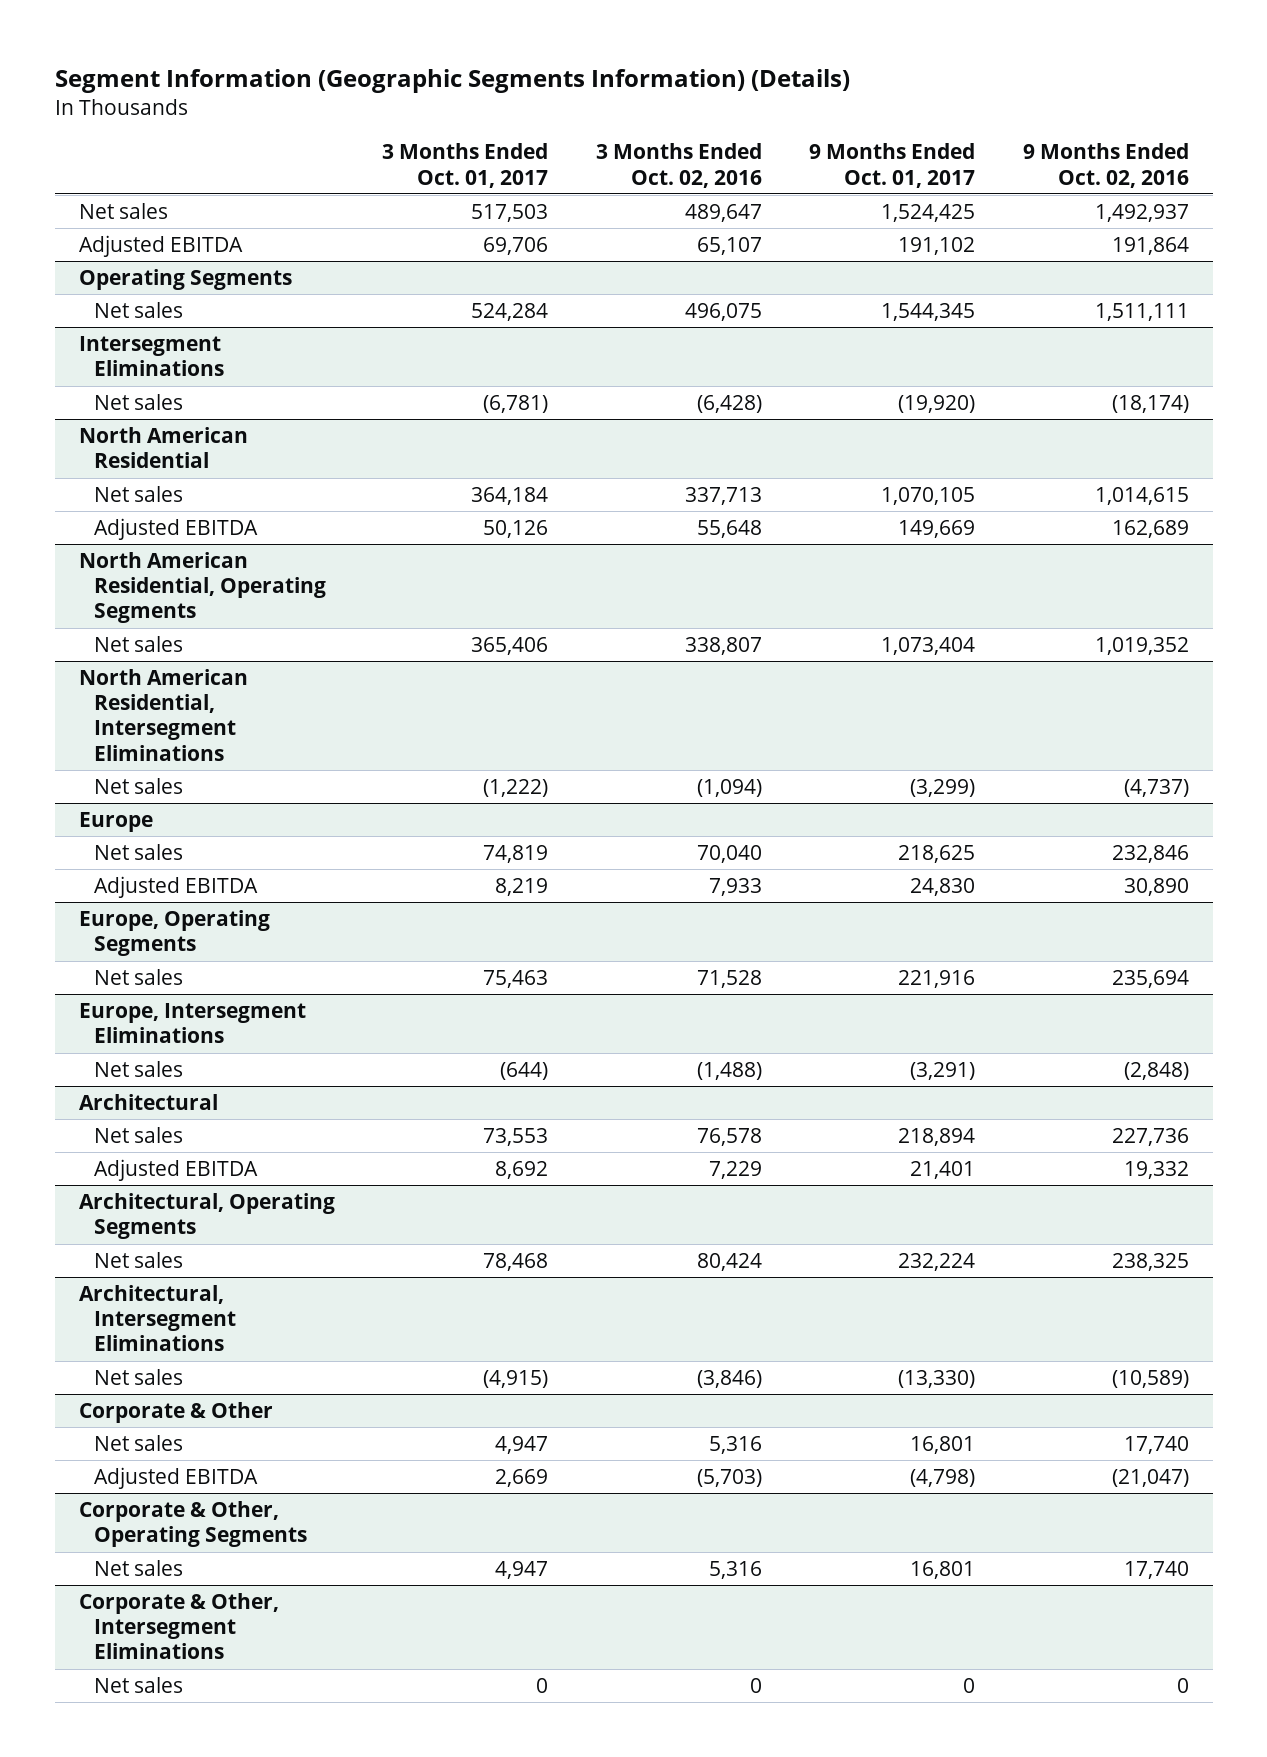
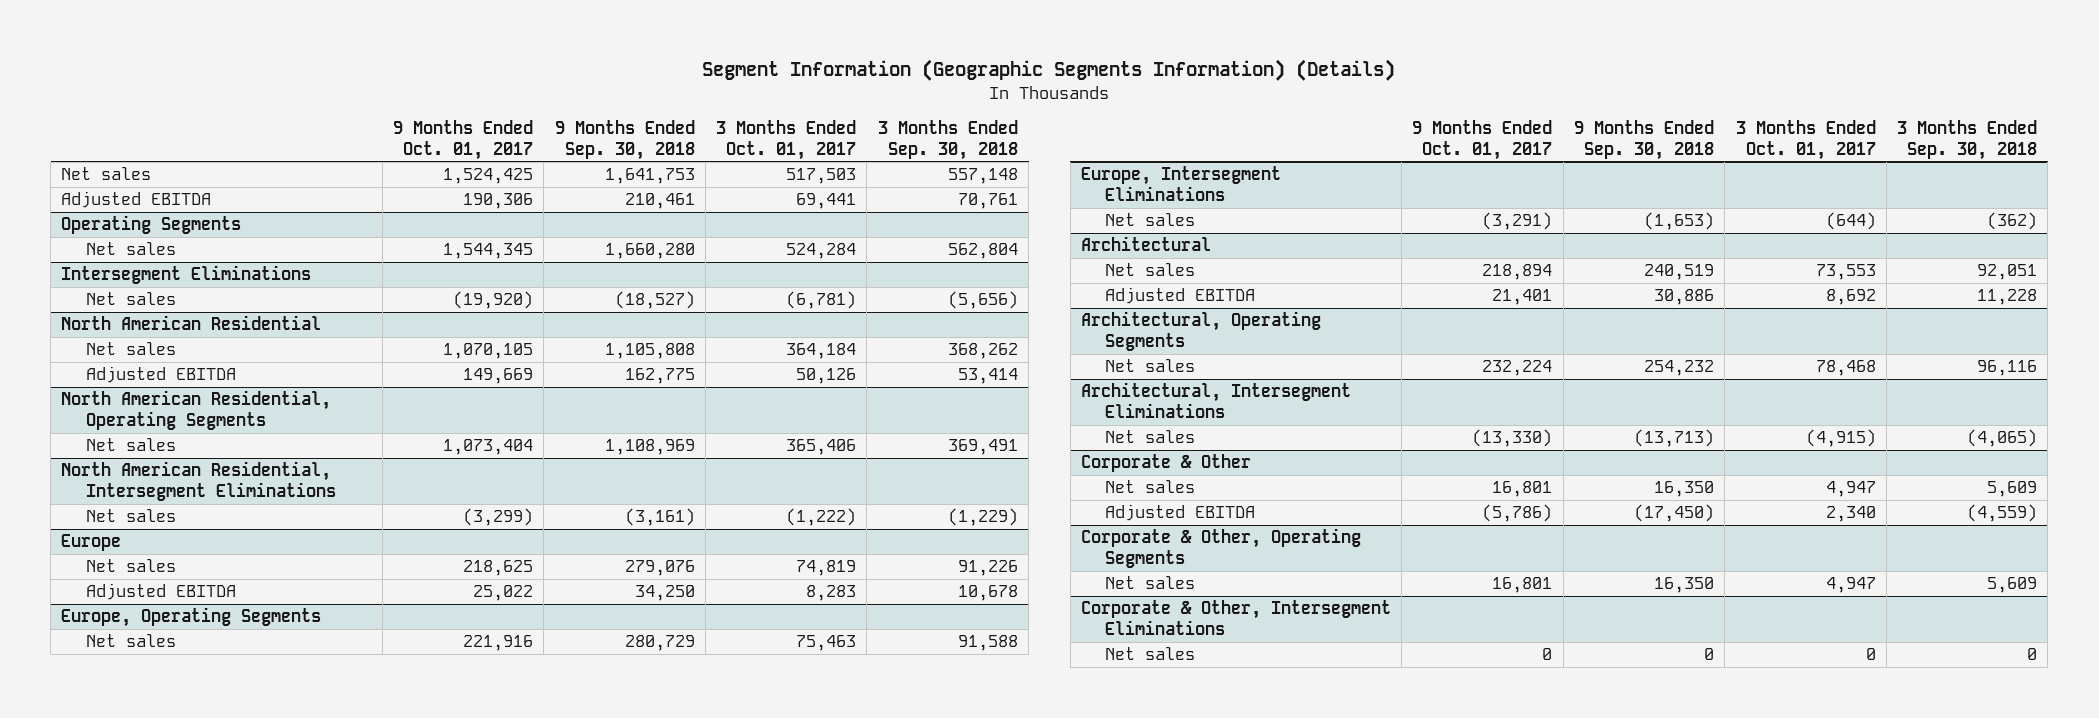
[595,143,762,188] 3 Months Ended Oct. 02, 2016 -> none
[1022,143,1189,188] 9 Months Ended Oct. 02, 2016 -> none
none -> [554,119,695,160] 9 Months Ended Sep. 30, 2018
none -> [877,119,1018,160] 3 Months Ended Sep. 30, 2018
[483,236,549,255] 69,706 -> [796,193,857,210] 69,441
[898,236,976,255] 191,102 -> [463,193,534,210] 190,306
[495,877,549,896] 8,219 -> [806,585,857,602] 8,283
[910,877,976,896] 24,830 -> [473,585,534,602] 25,022
[495,1468,549,1487] 2,669 -> [1825,506,1876,523] 2,340
[910,1468,976,1487] (4,798) -> [1482,504,1553,523] (5,786)

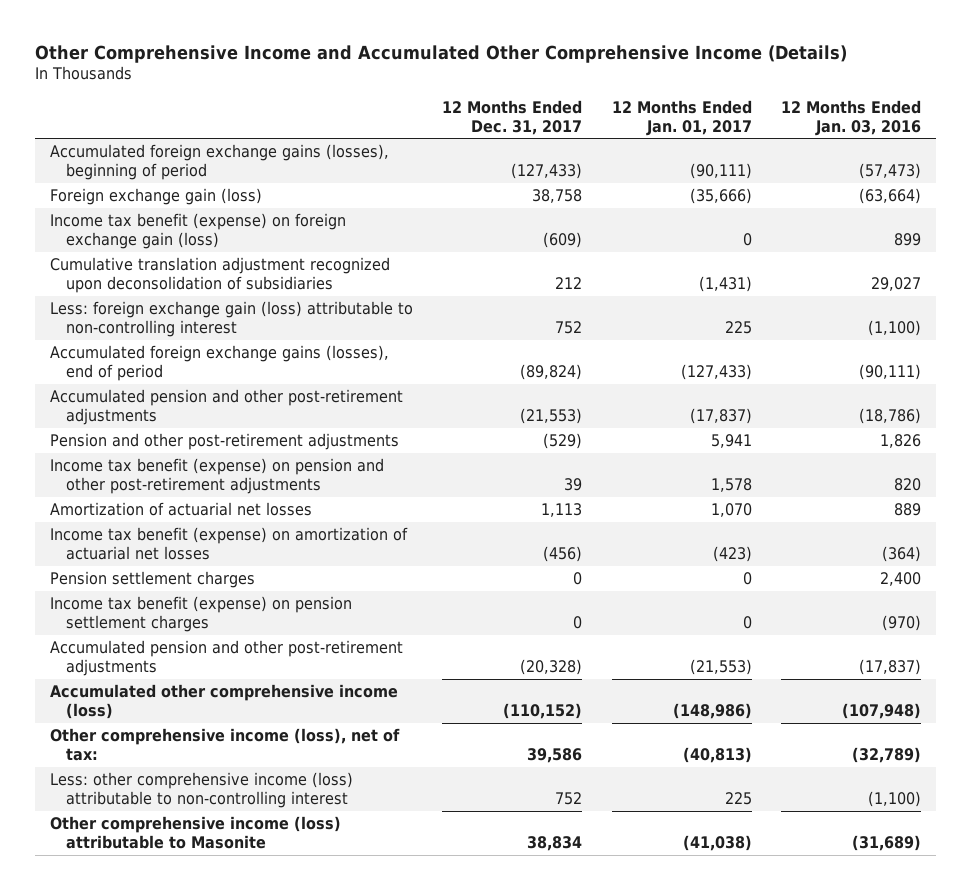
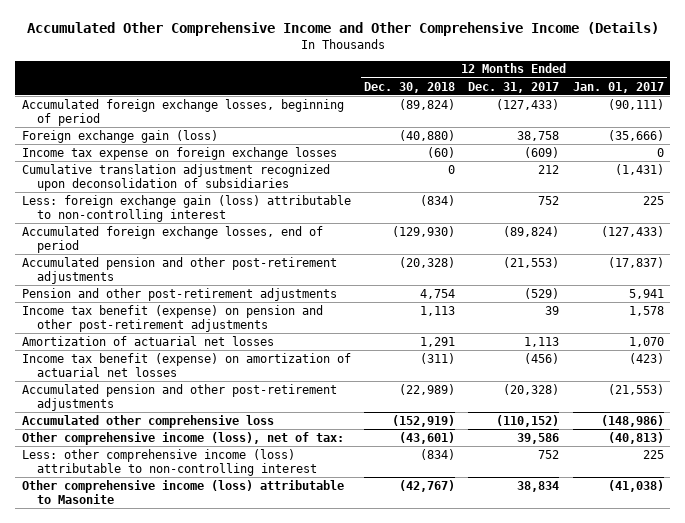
[34,44,847,63] Other Comprehensive Income and Accumulated Other Comprehensive Income (Details) -> [26,22,659,37] Accumulated Other Comprehensive Income and Other Comprehensive Income (Details)
[781,99,922,136] 12 Months Ended Jan. 03, 2016 -> none
none -> [364,81,456,93] Dec. 30, 2018
[49,143,389,181] Accumulated foreign exchange gains (losses), beginning of period -> [21,98,344,126] Accumulated foreign exchange losses, beginning of period
[49,212,346,250] Income tax benefit (expense) on foreign exchange gain (loss) -> [21,146,337,160] Income tax expense on foreign exchange losses
[49,344,389,382] Accumulated foreign exchange gains (losses), end of period -> [21,225,323,253] Accumulated foreign exchange losses, end of period
[49,570,255,588] Pension settlement charges -> none
[49,595,352,633] Income tax benefit (expense) on pension settlement charges -> none
[49,683,398,720] Accumulated other comprehensive income (loss) -> [21,414,274,428] Accumulated other comprehensive loss

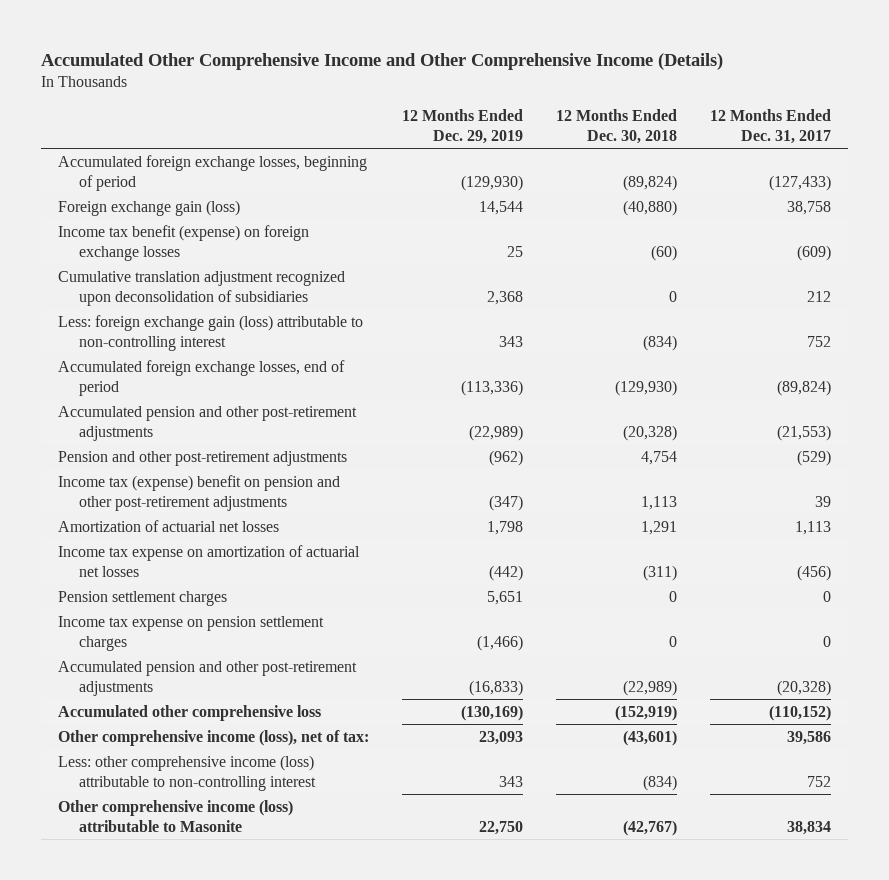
[572,81,664,93] Jan. 01, 2017 -> none
none -> [401,108,523,144] 12 Months Ended Dec. 29, 2019
[21,146,337,160] Income tax expense on foreign exchange losses -> [57,224,309,261] Income tax benefit (expense) on foreign exchange losses
[21,304,323,332] Income tax benefit (expense) on pension and other post-retirement adjustments -> [57,474,340,511] Income tax (expense) benefit on pension and other post-retirement adjustments
[21,352,351,377] Income tax benefit (expense) on amortization of actuarial net losses -> [57,544,360,577] Income tax expense on amortization of actuarial net losses
none -> [57,590,227,606] Pension settlement charges
none -> [57,615,324,651] Income tax expense on pension settlement charges

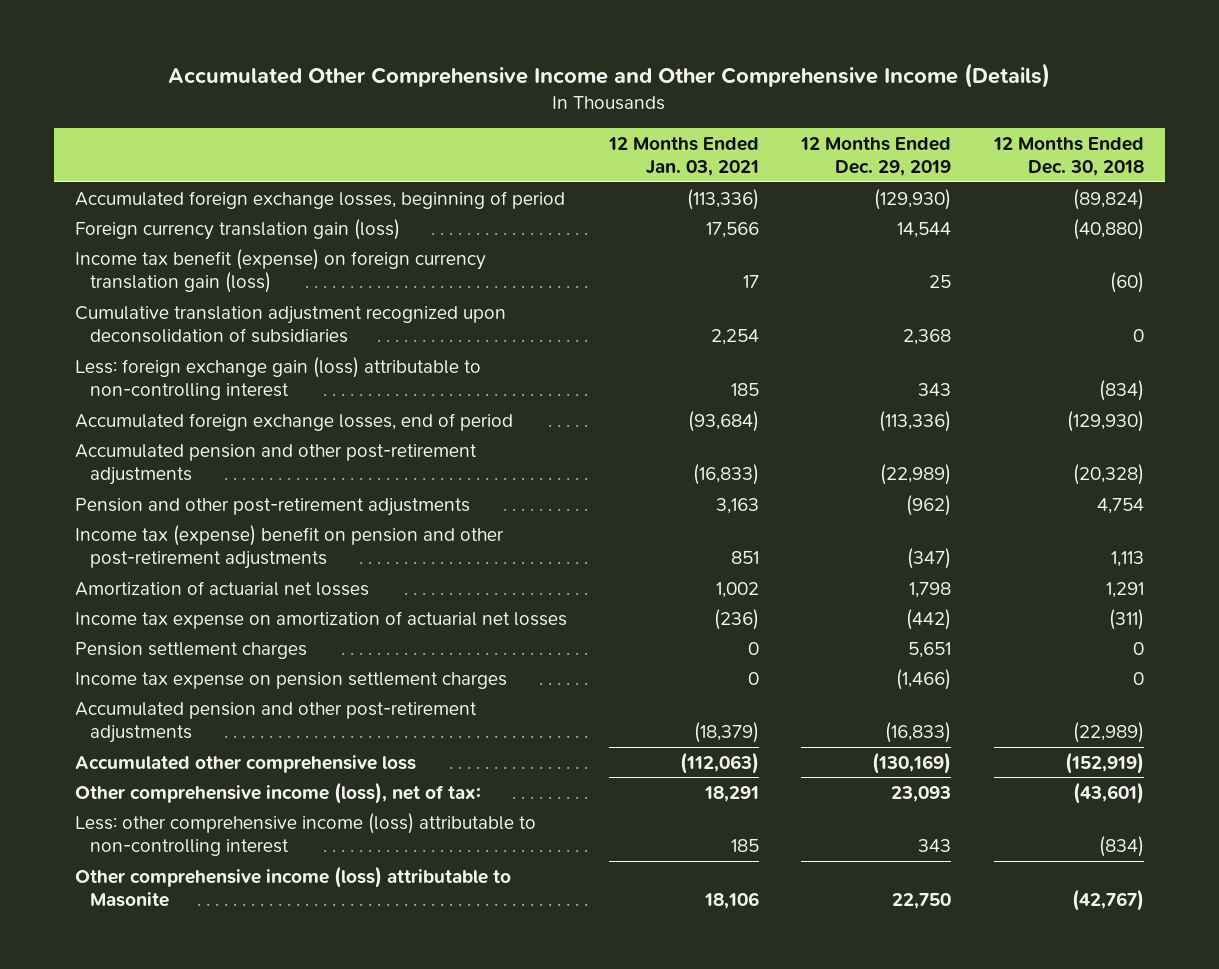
[710,108,832,144] 12 Months Ended Dec. 31, 2017 -> none
none -> [608,136,760,177] 12 Months Ended Jan. 03, 2021
[57,199,240,216] Foreign exchange gain (loss) -> [74,218,400,240] Foreign currency translation gain (loss)
[57,224,309,261] Income tax benefit (expense) on foreign exchange losses -> [74,248,486,294] Income tax benefit (expense) on foreign currency translation gain (loss)

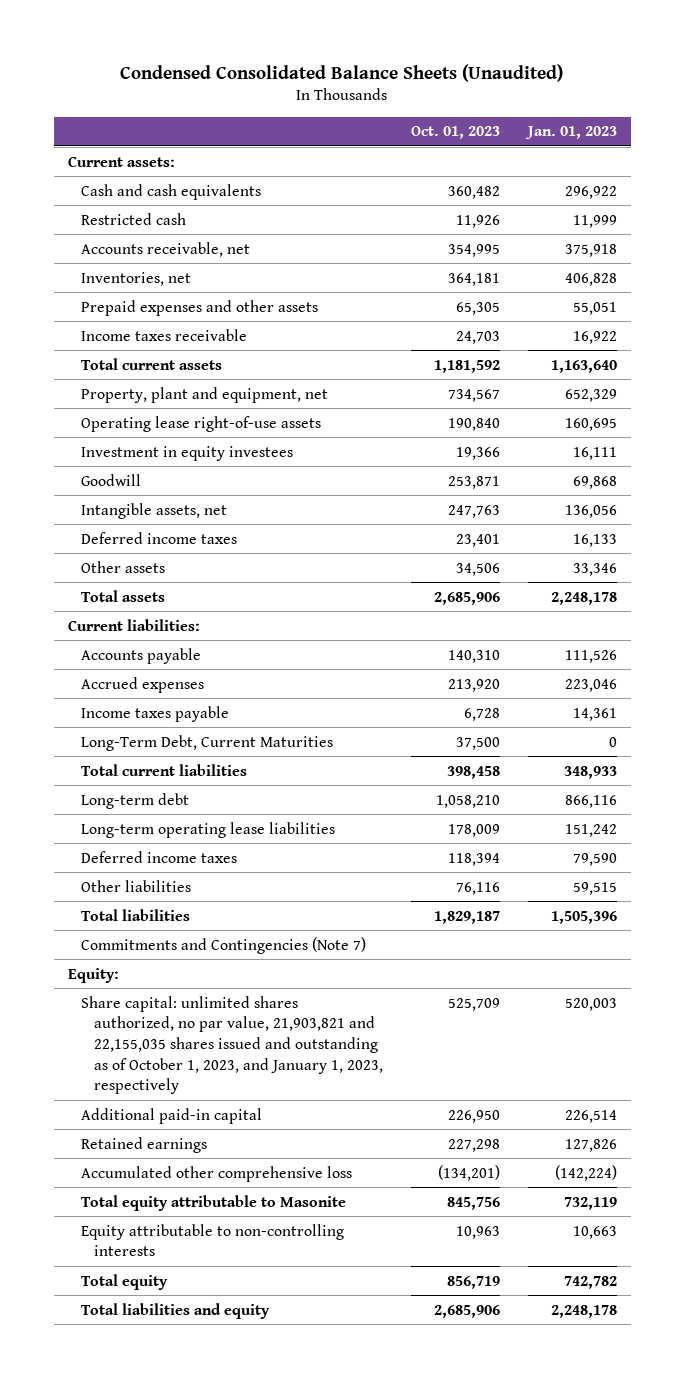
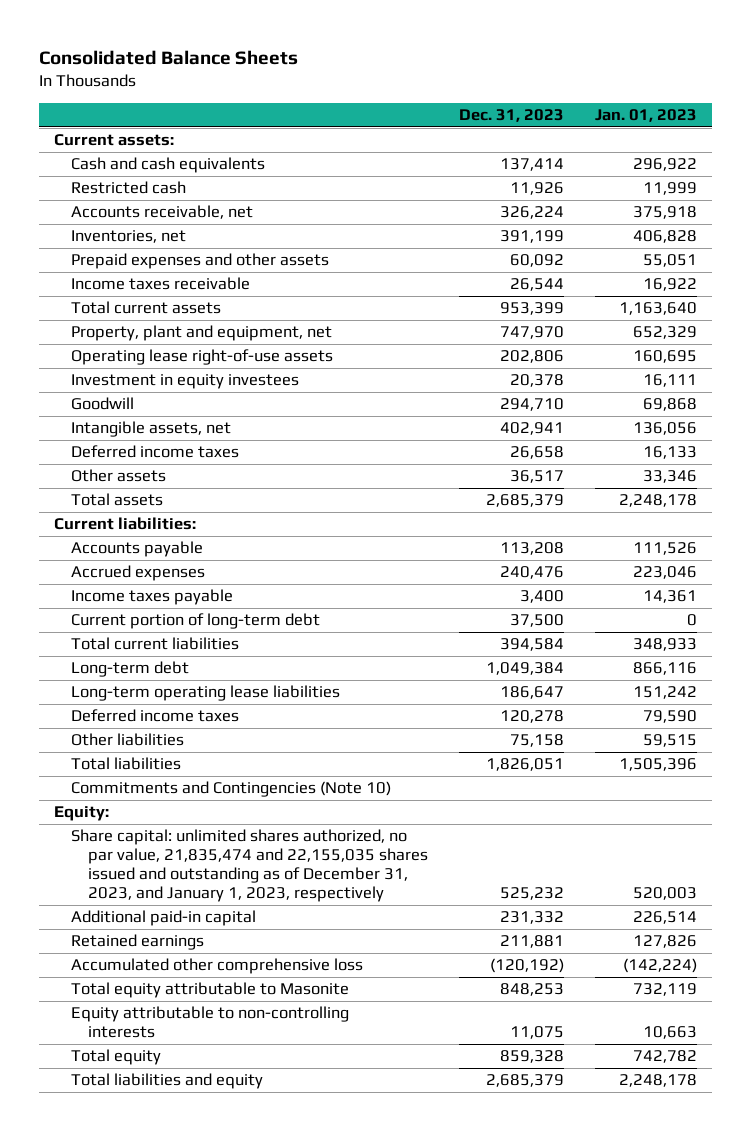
[120,63,564,82] Condensed Consolidated Balance Sheets (Unaudited) -> [38,50,298,66] Consolidated Balance Sheets
[411,126,501,140] Oct. 01, 2023 -> none
none -> [458,109,564,123] Dec. 31, 2023
[80,734,333,751] Long-Term Debt, Current Maturities -> [71,613,321,630] Current portion of long-term debt
[80,936,366,954] Commitments and Contingencies (Note 7) -> [71,781,392,798] Commitments and Contingencies (Note 10)
[80,995,384,1095] Share capital: unlimited shares authorized, no par value, 21,903,821 and 22,155,035 shares issued and outstanding as of October 1, 2023, and January 1, 2023, respectively -> [71,829,428,903] Share capital: unlimited shares authorized, no par value, 21,835,474 and 22,155,035 shares issued and outstanding as of December 31, 2023, and January 1, 2023, respectively

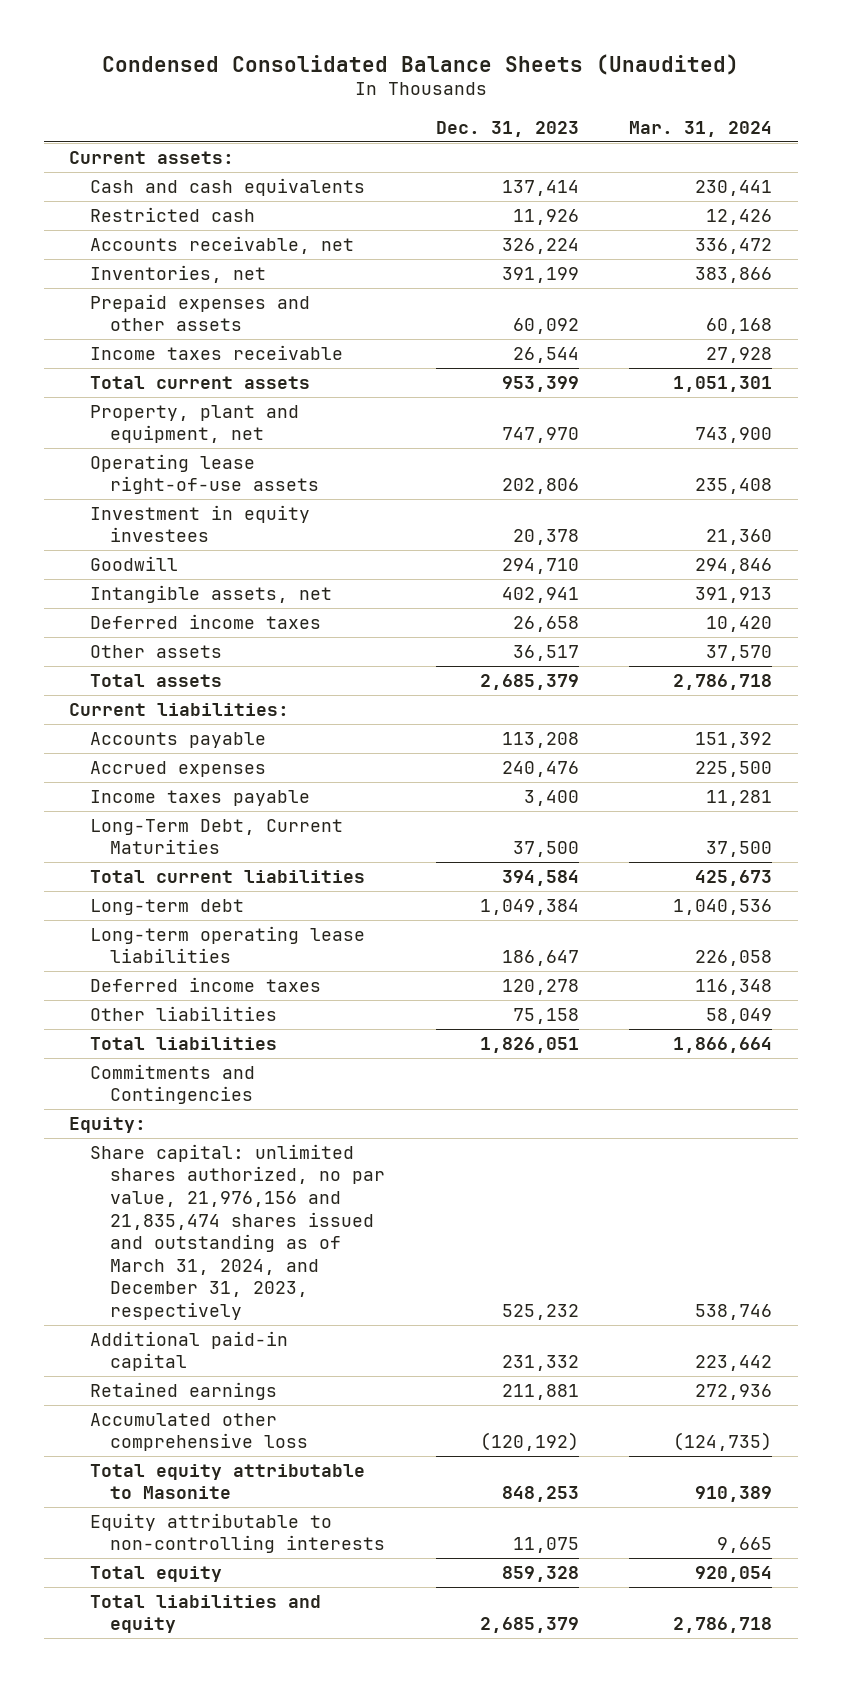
[38,50,298,66] Consolidated Balance Sheets -> [101,53,739,75] Condensed Consolidated Balance Sheets (Unaudited)
[594,109,697,123] Jan. 01, 2023 -> none
none -> [629,120,773,137] Mar. 31, 2024
[71,613,321,630] Current portion of long-term debt -> [89,818,343,855] Long-Term Debt, Current Maturities
[71,781,392,798] Commitments and Contingencies (Note 10) -> [89,1063,255,1105] Commitments and Contingencies
[71,829,428,903] Share capital: unlimited shares authorized, no par value, 21,835,474 and 22,155,035 shares issued and outstanding as of December 31, 2023, and January 1, 2023, respectively -> [89,1143,385,1320] Share capital: unlimited shares authorized, no par value, 21,976,156 and 21,835,474 shares issued and outstanding as of March 31, 2024, and December 31, 2023, respectively

